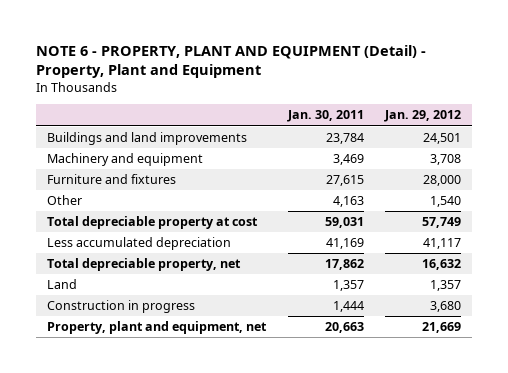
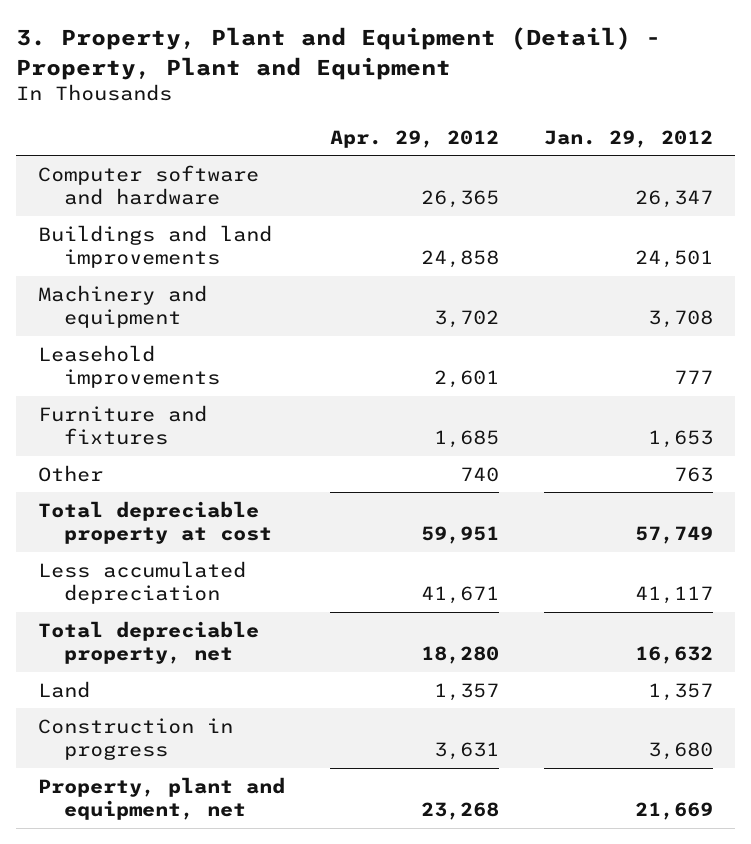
[36,44,427,78] NOTE 6 - PROPERTY, PLANT AND EQUIPMENT (Detail) - Property, Plant and Equipment -> [15,27,661,80] 3. Property, Plant and Equipment (Detail) - Property, Plant and Equipment
[286,110,364,123] Jan. 30, 2011 -> none
none -> [330,129,500,148] Apr. 29, 2012
none -> [38,164,260,206] Computer software and hardware
none -> [38,344,221,389] Leasehold improvements
[423,175,462,187] 28,000 -> [648,430,714,449] 1,653
[430,196,462,208] 1,540 -> [674,466,714,482] 763

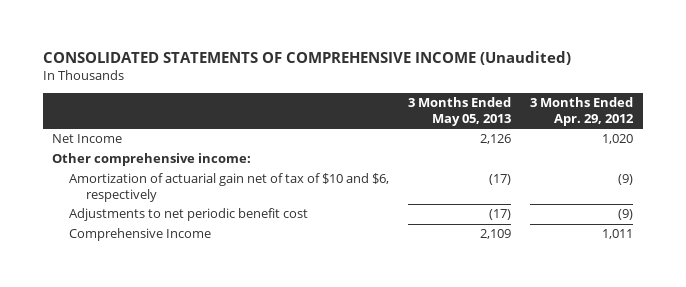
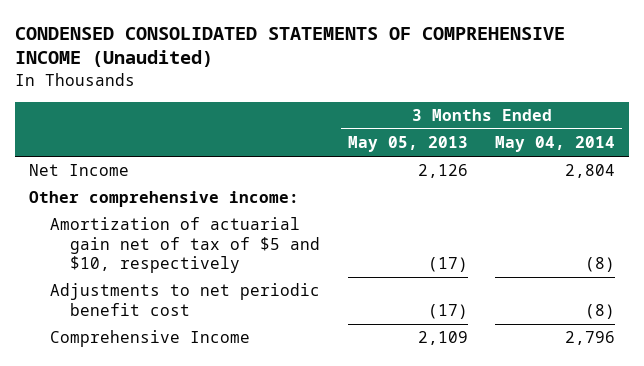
[42,50,571,65] CONSOLIDATED STATEMENTS OF COMPREHENSIVE INCOME (Unaudited) -> [14,26,565,68] CONDENSED CONSOLIDATED STATEMENTS OF COMPREHENSIVE INCOME (Unaudited)
[530,97,635,126] 3 Months Ended Apr. 29, 2012 -> none
none -> [495,136,616,153] May 04, 2014
[69,173,390,202] Amortization of actuarial gain net of tax of $10 and $6, respectively -> [49,217,321,274] Amortization of actuarial gain net of tax of $5 and $10, respectively

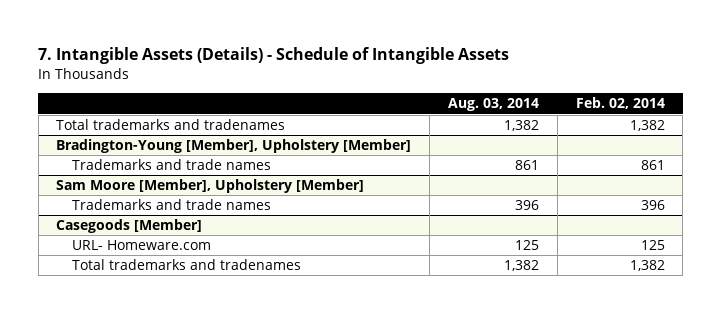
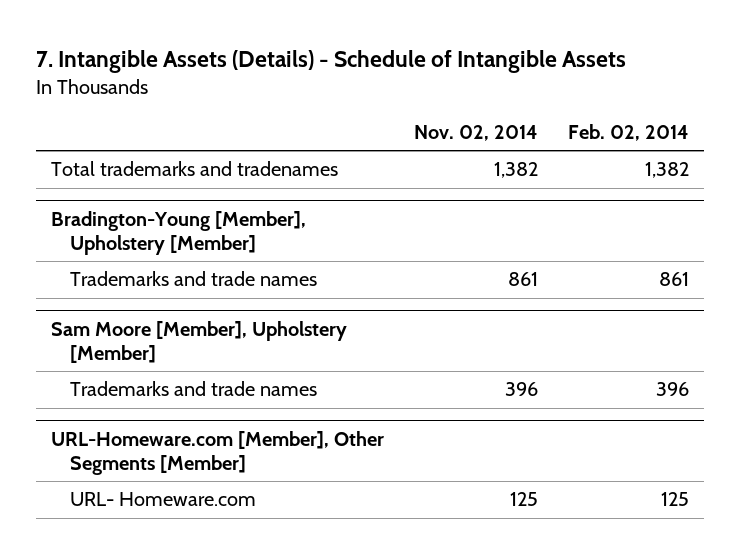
[448,98,540,112] Aug. 03, 2014 -> none
none -> [413,125,538,142] Nov. 02, 2014
[56,219,203,234] Casegoods [Member] -> none
none -> [50,430,384,476] URL-Homeware.com [Member], Other Segments [Member]
[71,259,301,271] Total trademarks and tradenames -> none

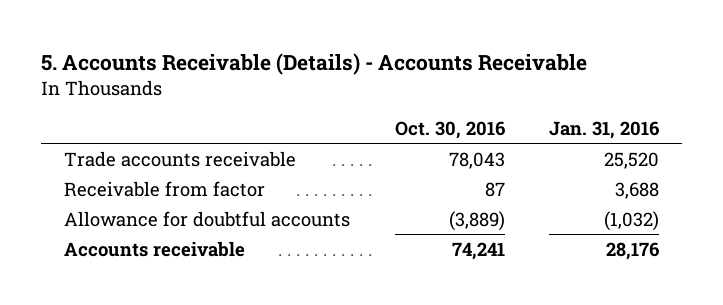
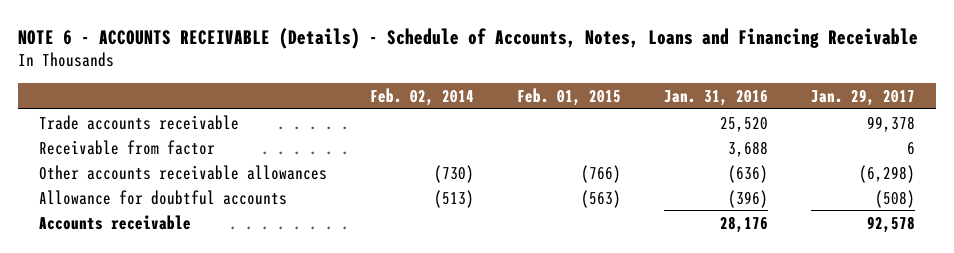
[41,52,588,75] 5. Accounts Receivable (Details) - Accounts Receivable -> [17,27,918,49] NOTE 6 - ACCOUNTS RECEIVABLE (Details) - Schedule of Accounts, Notes, Loans and Financing Receivable
[394,120,505,139] Oct. 30, 2016 -> none
none -> [370,87,475,106] Feb. 02, 2014
none -> [516,87,621,106] Feb. 01, 2015
none -> [810,88,915,106] Jan. 29, 2017
none -> [39,164,328,180] Other accounts receivable allowances
[604,210,660,231] (1,032) -> [727,189,768,208] (396)

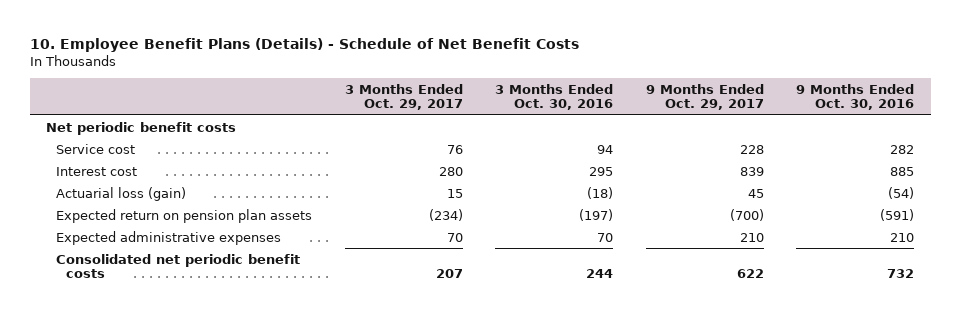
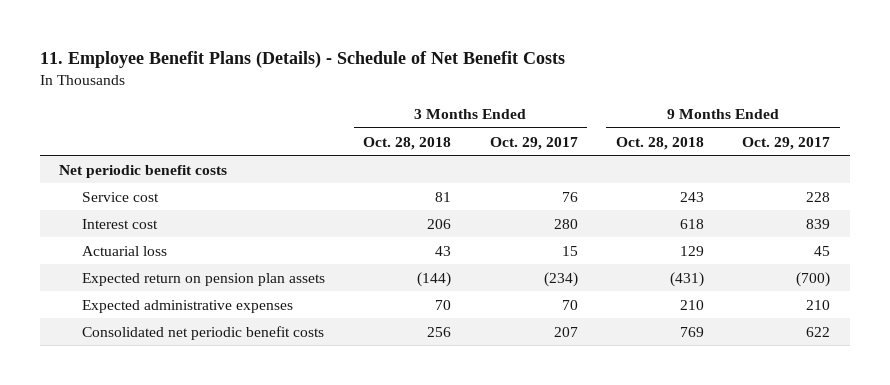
[30,38,580,53] 10. Employee Benefit Plans (Details) - Schedule of Net Benefit Costs -> [40,51,566,69] 11. Employee Benefit Plans (Details) - Schedule of Net Benefit Costs
[495,83,614,111] 3 Months Ended Oct. 30, 2016 -> none
[796,83,915,111] 9 Months Ended Oct. 30, 2016 -> none
none -> [363,136,452,150] Oct. 28, 2018
none -> [616,136,705,150] Oct. 28, 2018
[56,186,187,201] Actuarial loss (gain) -> [81,245,167,256] Actuarial loss

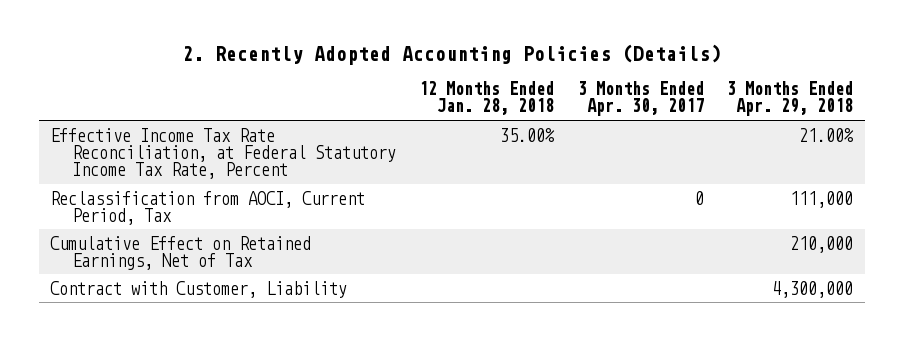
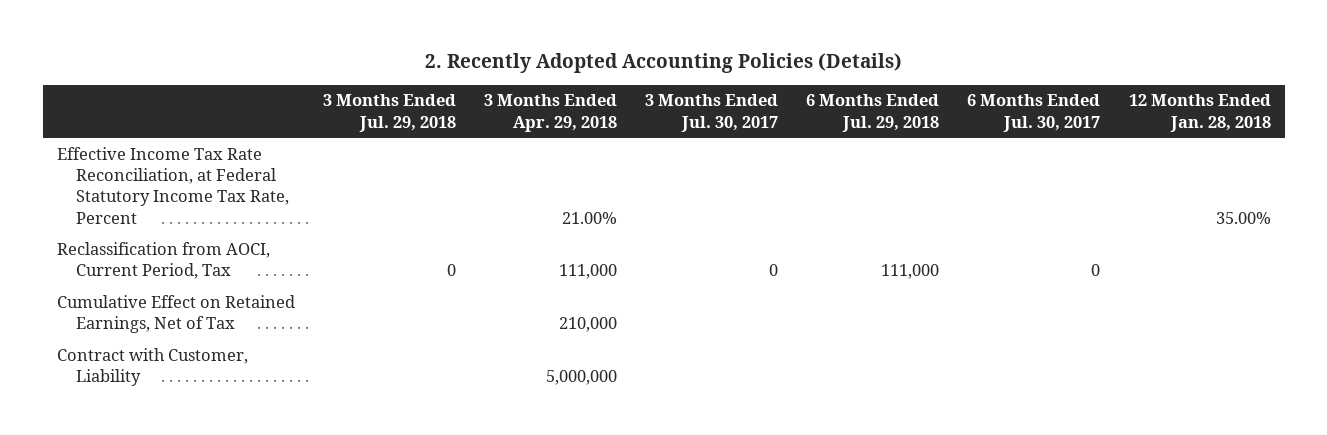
[577,81,704,117] 3 Months Ended Apr. 30, 2017 -> none
none -> [322,94,456,132] 3 Months Ended Jul. 29, 2018
none -> [645,94,779,132] 3 Months Ended Jul. 30, 2017
none -> [806,94,940,132] 6 Months Ended Jul. 29, 2018
none -> [967,94,1101,132] 6 Months Ended Jul. 30, 2017
[771,280,853,298] 4,300,000 -> [545,370,617,386] 5,000,000

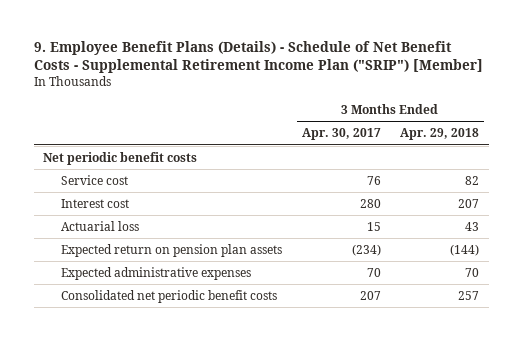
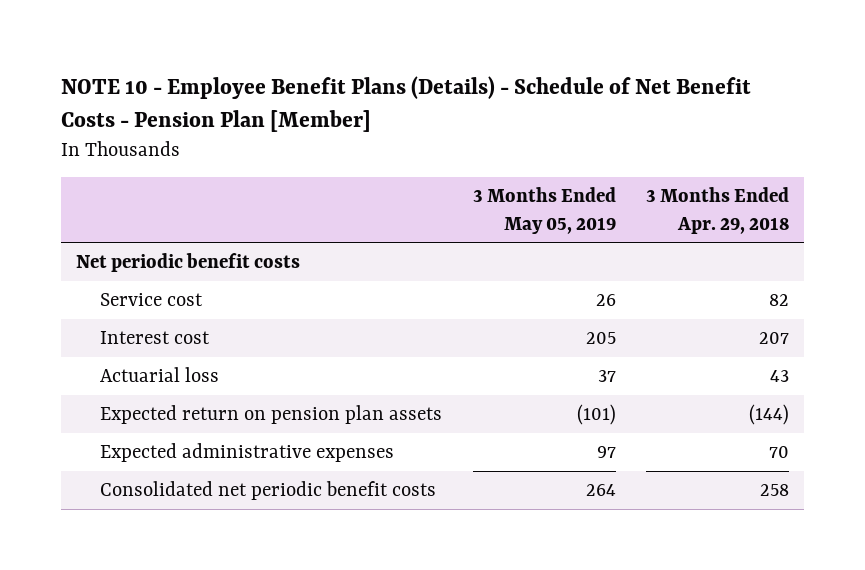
[33,40,483,74] 9. Employee Benefit Plans (Details) - Schedule of Net Benefit Costs - Supplemental Retirement Income Plan ("SRIP") [Member] -> [60,75,751,133] NOTE 10 - Employee Benefit Plans (Details) - Schedule of Net Benefit Costs - Pension Plan [Member]
[301,128,381,141] Apr. 30, 2017 -> none
none -> [472,187,616,234] 3 Months Ended May 05, 2019
[458,290,480,300] 257 -> [759,483,789,496] 258

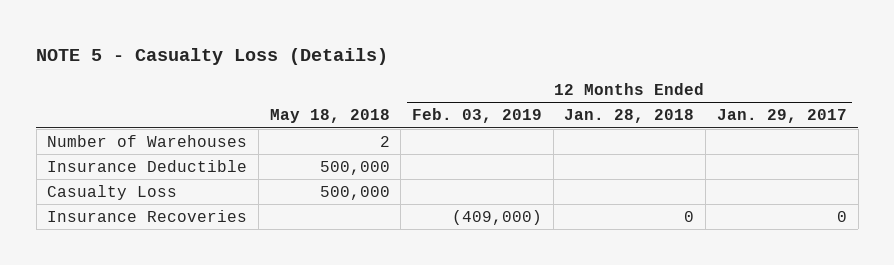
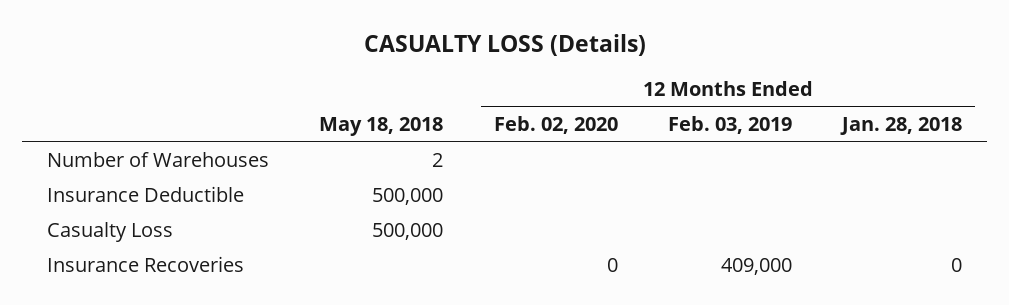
[36,48,389,66] NOTE 5 - Casualty Loss (Details) -> [363,34,646,57] CASUALTY LOSS (Details)
[716,109,847,124] Jan. 29, 2017 -> none
none -> [493,116,618,135] Feb. 02, 2020
[452,209,543,225] (409,000) -> [720,258,792,276] 409,000

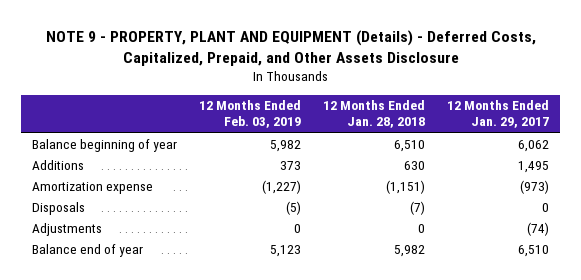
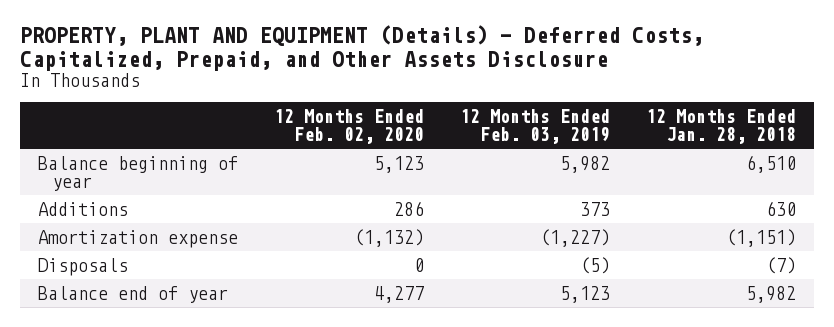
[45,30,536,67] NOTE 9 - PROPERTY, PLANT AND EQUIPMENT (Details) - Deferred Costs, Capitalized, Prepaid, and Other Assets Disclosure -> [20,25,705,71] PROPERTY, PLANT AND EQUIPMENT (Details) - Deferred Costs, Capitalized, Prepaid, and Other Assets Disclosure
[447,100,550,129] 12 Months Ended Jan. 29, 2017 -> none
none -> [273,108,424,145] 12 Months Ended Feb. 02, 2020
[32,222,103,236] Adjustments -> none

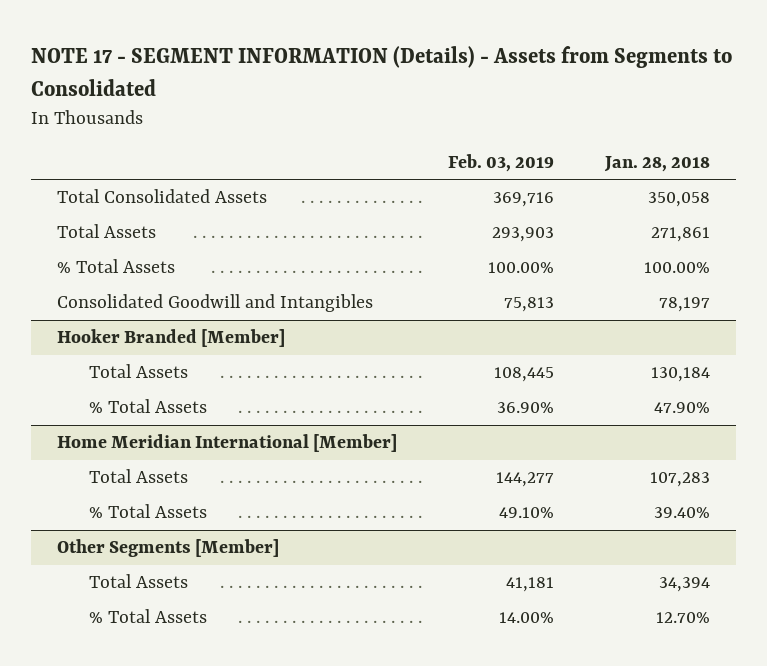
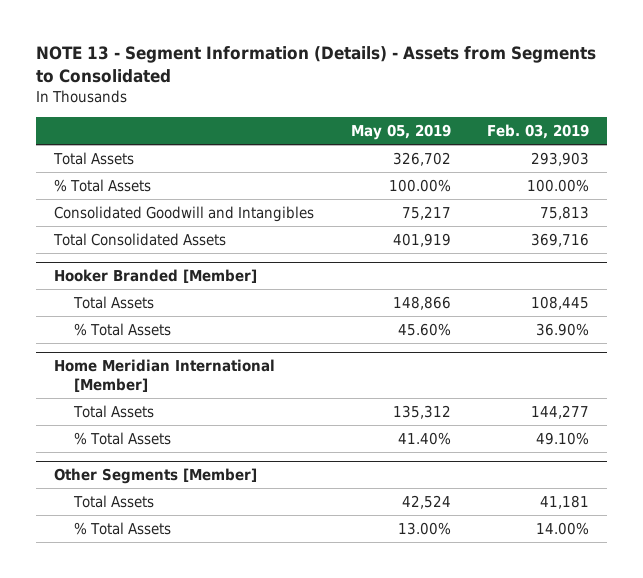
[31,46,733,96] NOTE 17 - SEGMENT INFORMATION (Details) - Assets from Segments to Consolidated -> [36,46,597,84] NOTE 13 - Segment Information (Details) - Assets from Segments to Consolidated
[604,155,711,172] Jan. 28, 2018 -> none
none -> [350,124,451,141] May 05, 2019
[56,189,267,204] Total Consolidated Assets -> [53,232,227,246] Total Consolidated Assets

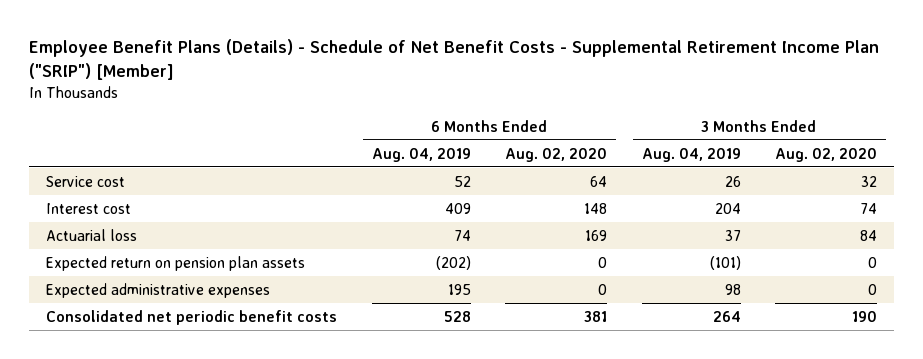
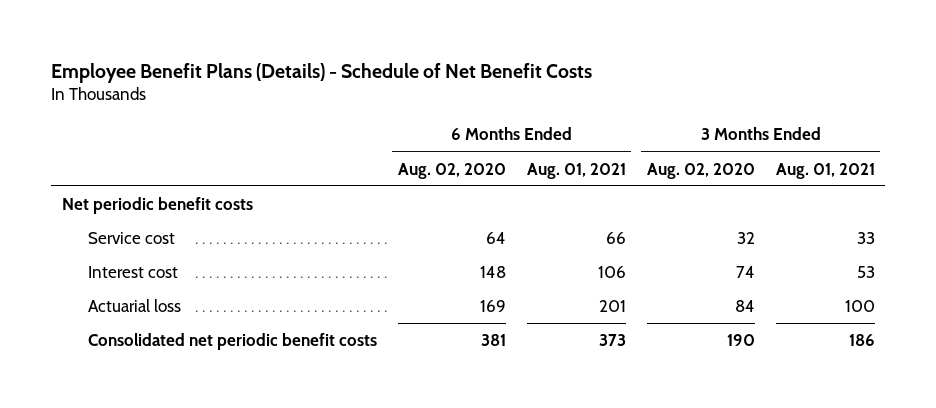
[28,38,879,80] Employee Benefit Plans (Details) - Schedule of Net Benefit Costs - Supplemental Retirement Income Plan ("SRIP") [Member] -> [51,62,593,83] Employee Benefit Plans (Details) - Schedule of Net Benefit Costs
[371,147,471,162] Aug. 04, 2019 -> none
[641,147,741,162] Aug. 04, 2019 -> none
none -> [526,162,626,179] Aug. 01, 2021
none -> [775,162,875,179] Aug. 01, 2021
none -> [61,197,253,215] Net periodic benefit costs
[46,255,306,271] Expected return on pension plan assets -> none
[46,282,271,298] Expected administrative expenses -> none

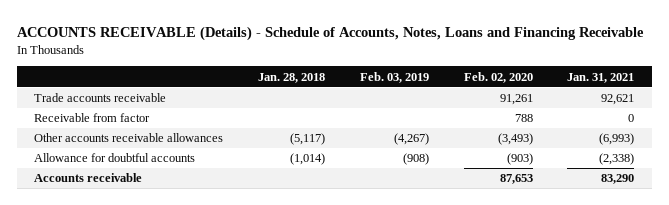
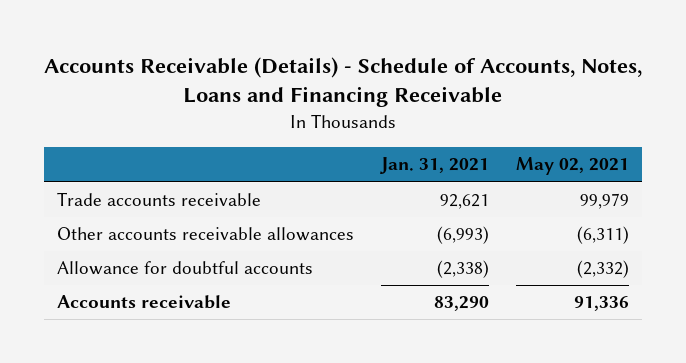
[17,25,645,41] ACCOUNTS RECEIVABLE (Details) - Schedule of Accounts, Notes, Loans and Financing Receivable -> [43,57,642,108] Accounts Receivable (Details) - Schedule of Accounts, Notes, Loans and Financing Receivable
[258,72,326,83] Jan. 28, 2018 -> none
[359,71,429,83] Feb. 03, 2019 -> none
[463,71,533,83] Feb. 02, 2020 -> none
none -> [515,157,629,176] May 02, 2021
[34,113,151,123] Receivable from factor -> none

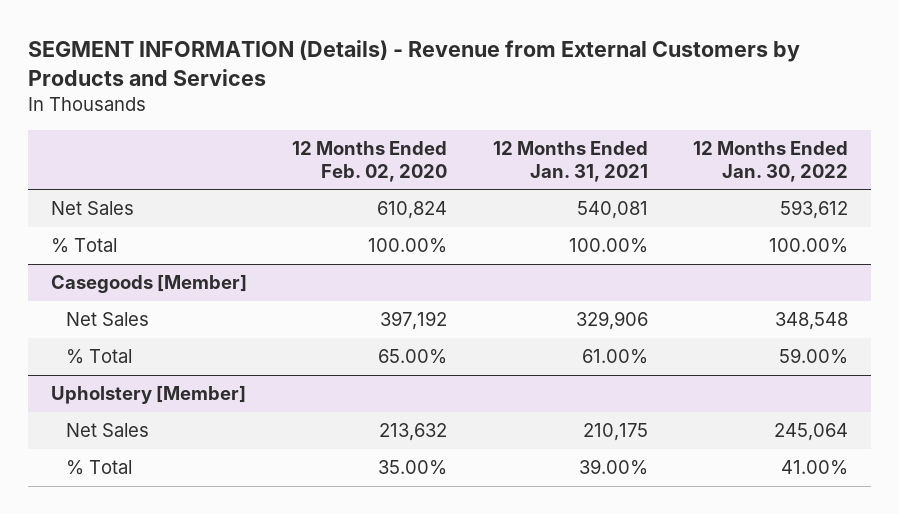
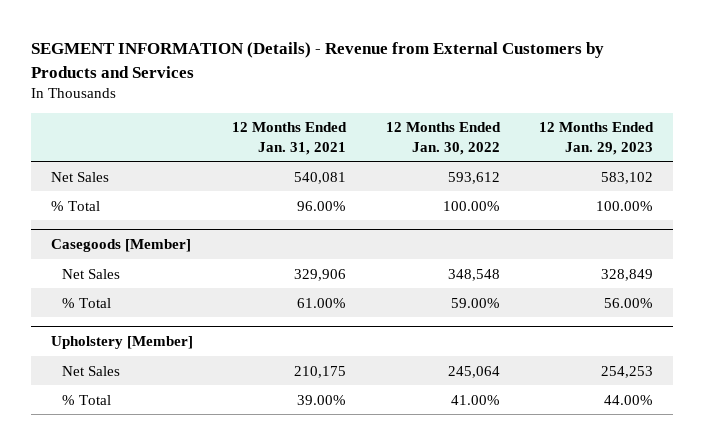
[292,140,448,182] 12 Months Ended Feb. 02, 2020 -> none
none -> [539,122,655,155] 12 Months Ended Jan. 29, 2023
[568,238,648,254] 100.00% -> [297,200,347,211] 96.00%

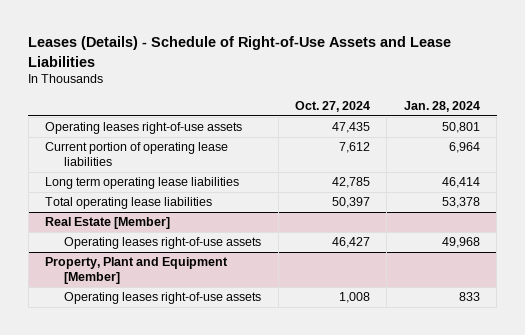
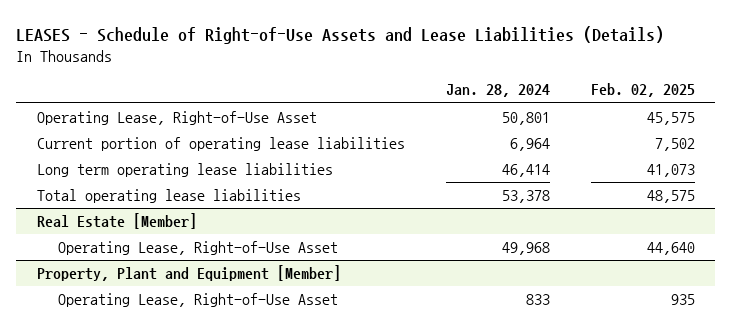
[28,36,452,67] Leases (Details) - Schedule of Right-of-Use Assets and Lease Liabilities -> [16,26,665,45] LEASES - Schedule of Right-of-Use Assets and Lease Liabilities (Details)
[295,101,371,113] Oct. 27, 2024 -> none
none -> [590,83,695,98] Feb. 02, 2025
[45,122,243,135] Operating leases right-of-use assets -> [36,111,317,126] Operating Lease, Right-of-Use Asset
[64,237,262,250] Operating leases right-of-use assets -> [58,241,339,256] Operating Lease, Right-of-Use Asset
[64,292,262,305] Operating leases right-of-use assets -> [58,293,339,308] Operating Lease, Right-of-Use Asset

